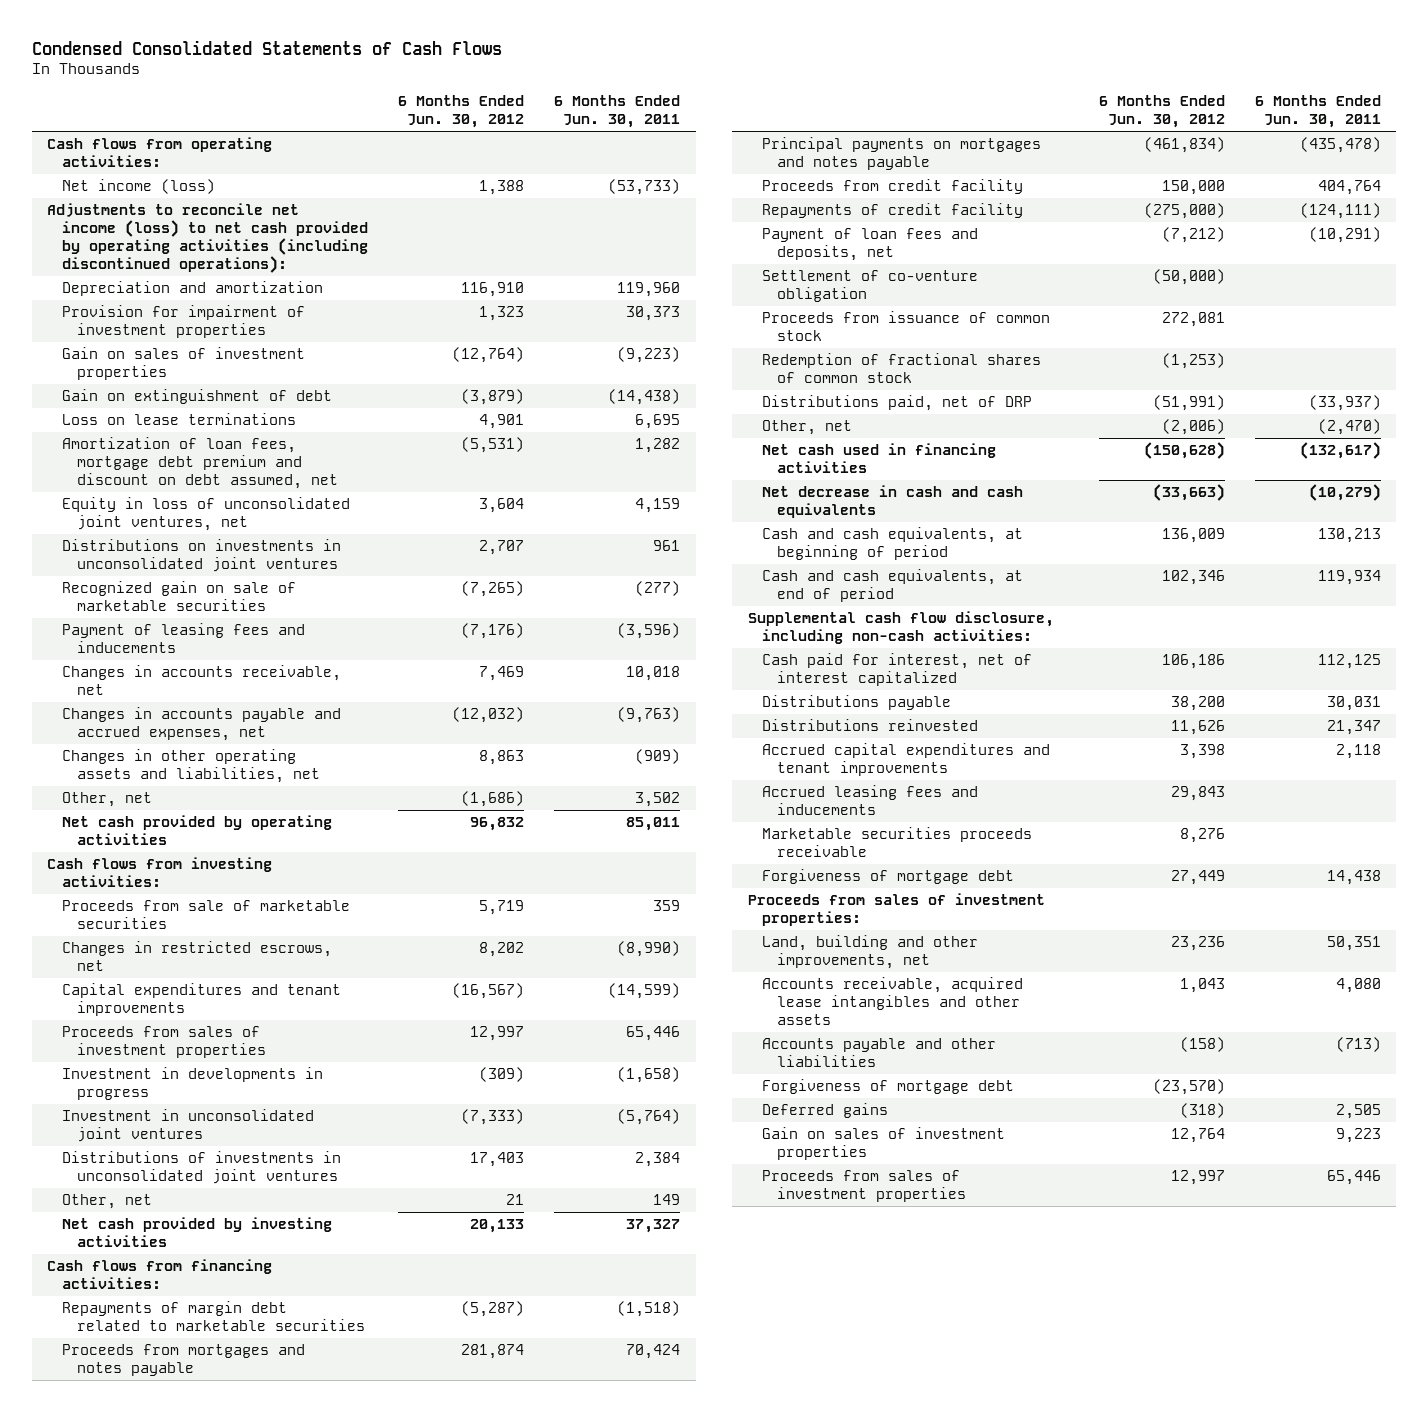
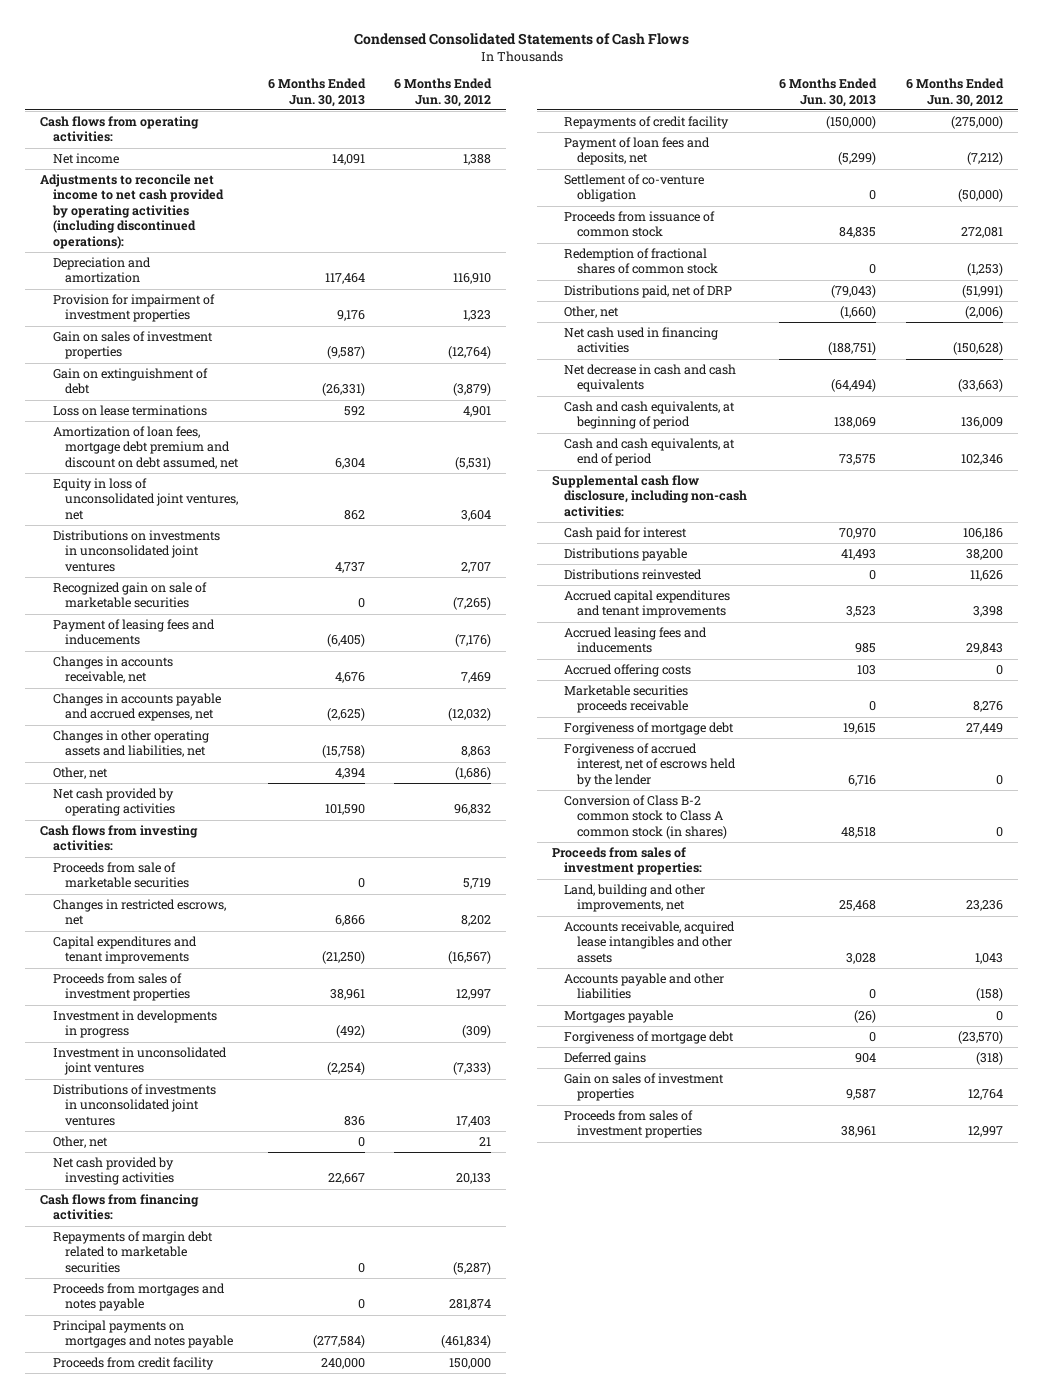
[554,95,681,129] 6 Months Ended Jun. 30, 2011 -> none
none -> [267,78,366,107] 6 Months Ended Jun. 30, 2013
[61,179,215,195] Net income (loss) -> [52,153,119,165] Net income
[46,203,368,273] Adjustments to reconcile net income (loss) to net cash provided by operating activities (including discontinued operations): -> [40,174,224,249] Adjustments to reconcile net income to net cash provided by operating activities (including discontinued operations):
[762,653,1033,687] Cash paid for interest, net of interest capitalized -> [564,527,688,541] Cash paid for interest
none -> [564,664,692,678] Accrued offering costs
none -> [564,743,736,787] Forgiveness of accrued interest, net of escrows held by the lender
none -> [564,795,727,839] Conversion of Class B-2 common stock to Class A common stock (in shares)
none -> [564,1010,674,1024] Mortgages payable

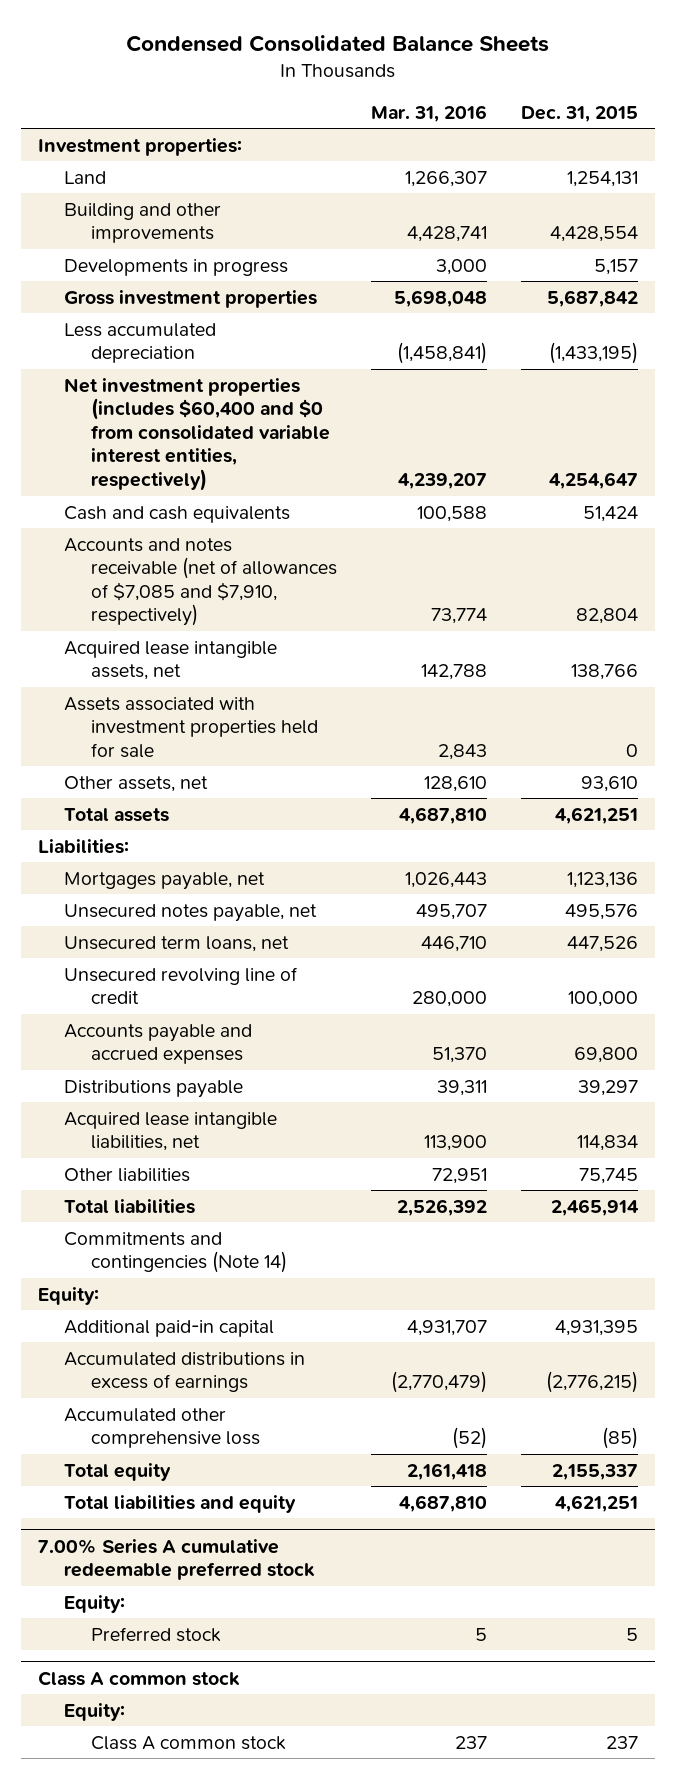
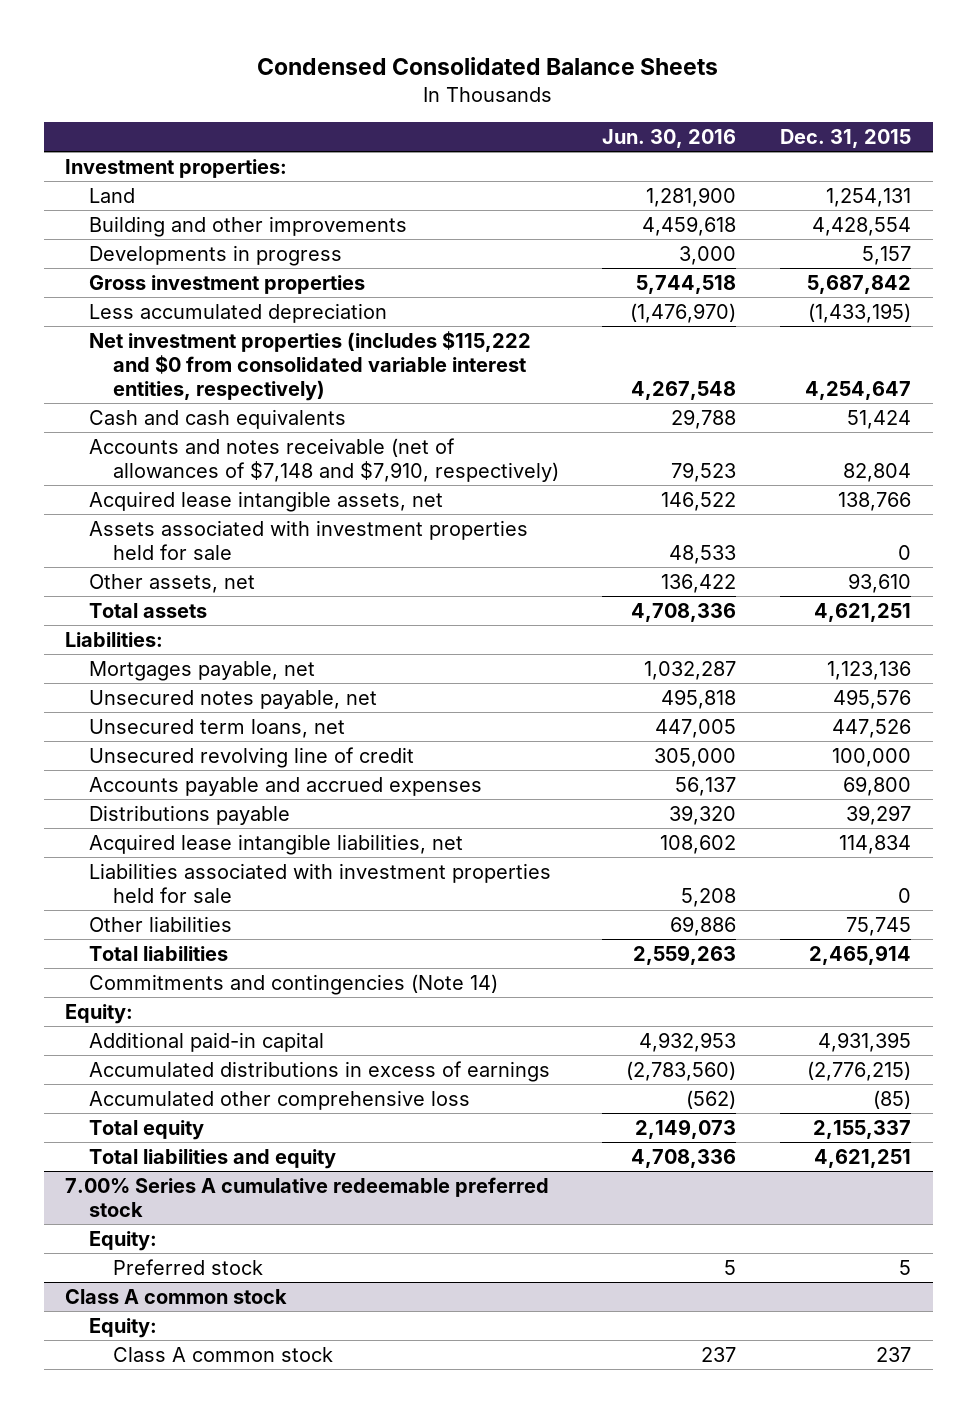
[371,104,488,122] Mar. 31, 2016 -> none
none -> [602,129,737,149] Jun. 30, 2016
[64,377,331,491] Net investment properties (includes $60,400 and $0 from consolidated variable interest entities, respectively) -> [89,330,532,401] Net investment properties (includes $115,222 and $0 from consolidated variable interest entities, respectively)
[64,537,338,627] Accounts and notes receivable (net of allowances of $7,085 and $7,910, respectively) -> [89,437,559,482] Accounts and notes receivable (net of allowances of $7,148 and $7,910, respectively)
none -> [89,862,552,903] Liabilities associated with investment properties held for sale

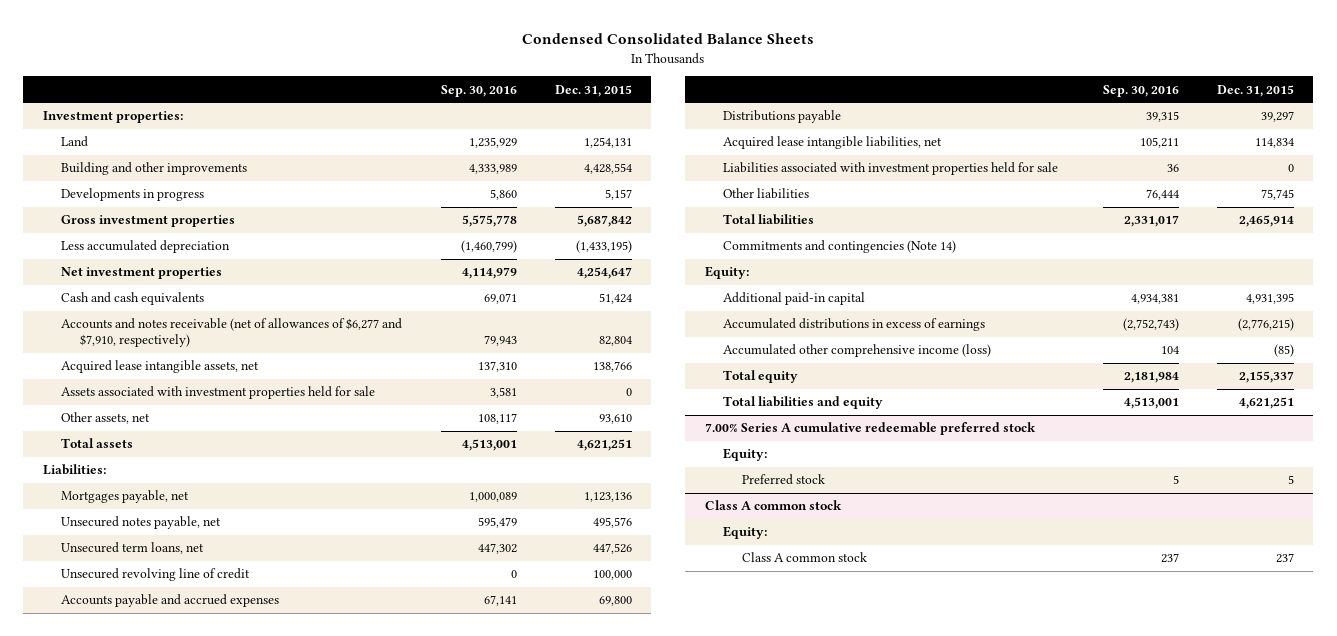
[602,129,737,149] Jun. 30, 2016 -> none
none -> [440,84,517,97] Sep. 30, 2016
[89,330,532,401] Net investment properties (includes $115,222 and $0 from consolidated variable interest entities, respectively) -> [61,267,223,280] Net investment properties
[89,437,559,482] Accounts and notes receivable (net of allowances of $7,148 and $7,910, respectively) -> [61,318,403,348] Accounts and notes receivable (net of allowances of $6,277 and $7,910, respectively)
[89,1089,471,1110] Accumulated other comprehensive loss -> [723,344,992,358] Accumulated other comprehensive income (loss)

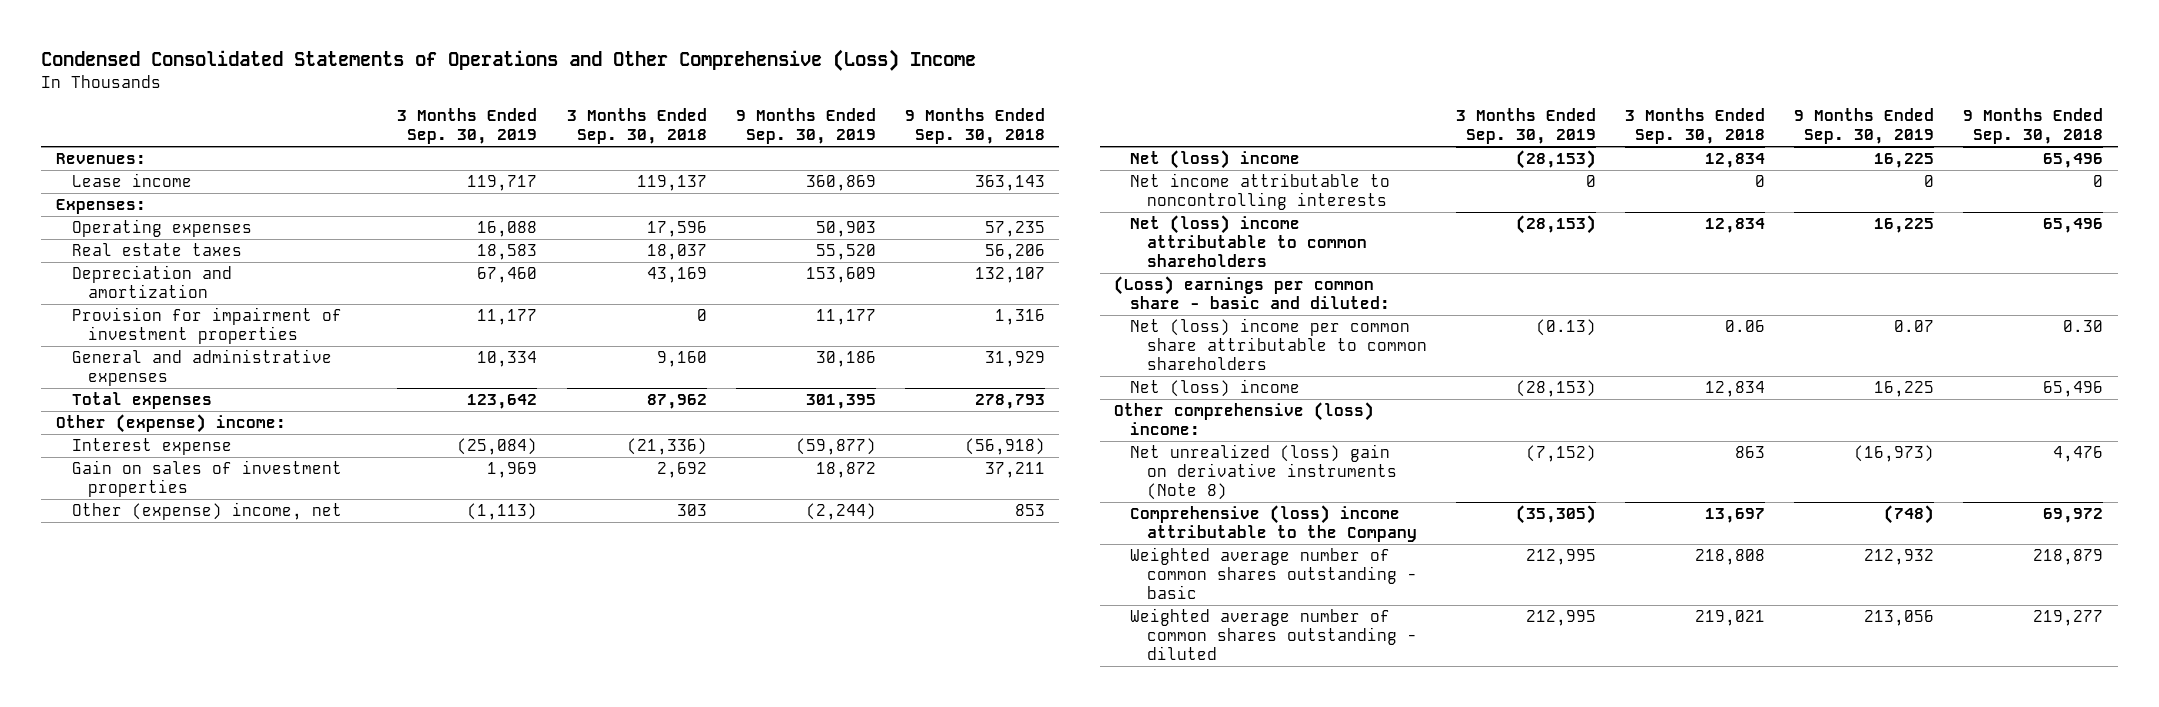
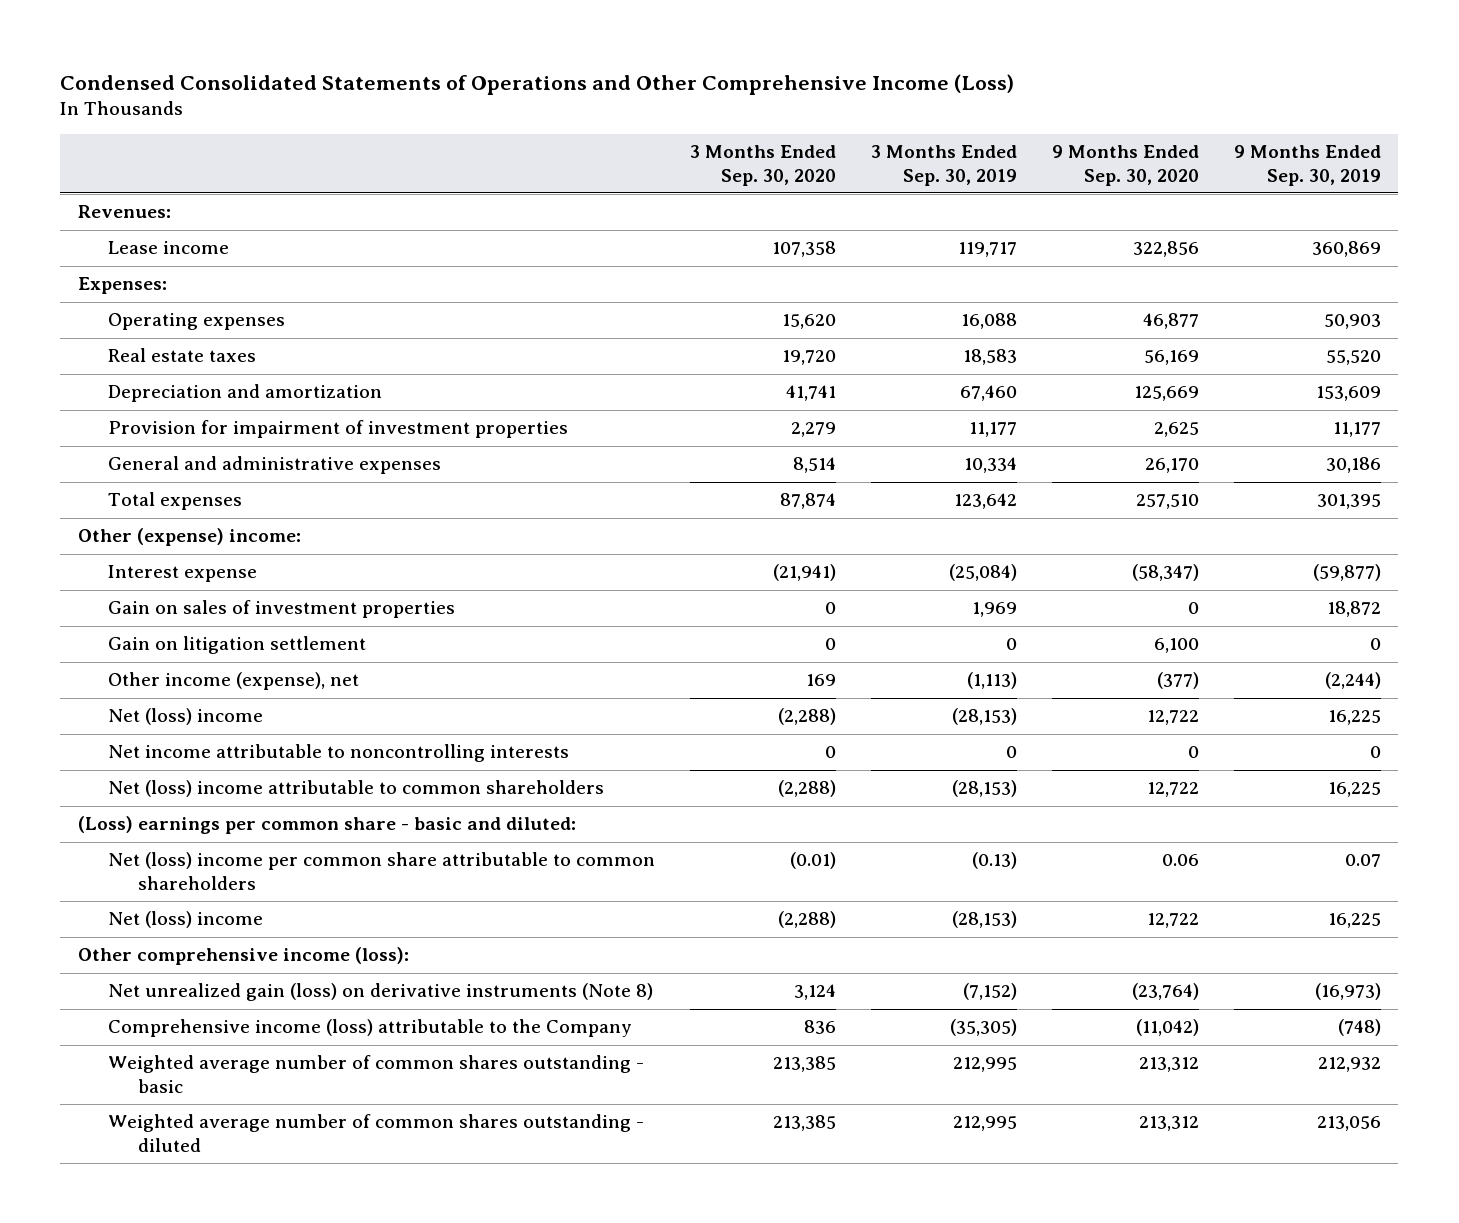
[41,49,977,72] Condensed Consolidated Statements of Operations and Other Comprehensive (Loss) Income -> [60,73,1015,95] Condensed Consolidated Statements of Operations and Other Comprehensive Income (Loss)
[566,108,707,145] 3 Months Ended Sep. 30, 2018 -> none
[904,108,1045,145] 9 Months Ended Sep. 30, 2018 -> none
none -> [689,145,836,186] 3 Months Ended Sep. 30, 2020
none -> [1051,145,1199,186] 9 Months Ended Sep. 30, 2020
none -> [107,636,366,655] Gain on litigation settlement
[71,502,342,521] Other (expense) income, net -> [107,672,359,691] Other income (expense), net
[1114,402,1375,436] Other comprehensive (loss) income: -> [77,947,409,966] Other comprehensive income (loss):
[1130,444,1397,500] Net unrealized (loss) gain on derivative instruments (Note 8) -> [107,983,653,1002] Net unrealized gain (loss) on derivative instruments (Note 8)
[1130,505,1417,543] Comprehensive (loss) income attributable to the Company -> [107,1019,632,1038] Comprehensive income (loss) attributable to the Company

